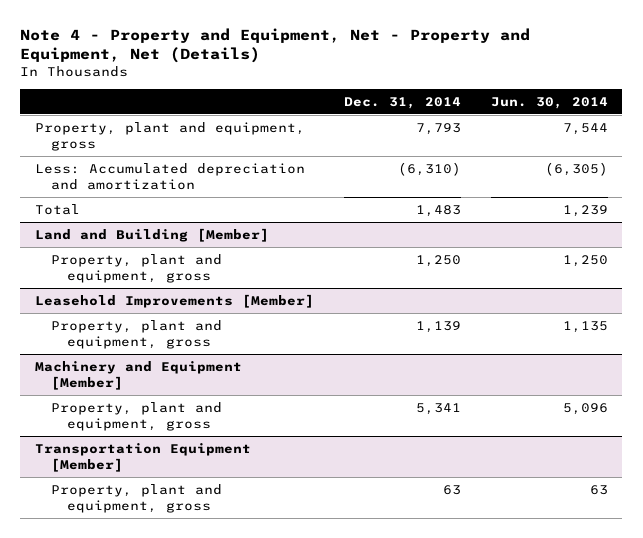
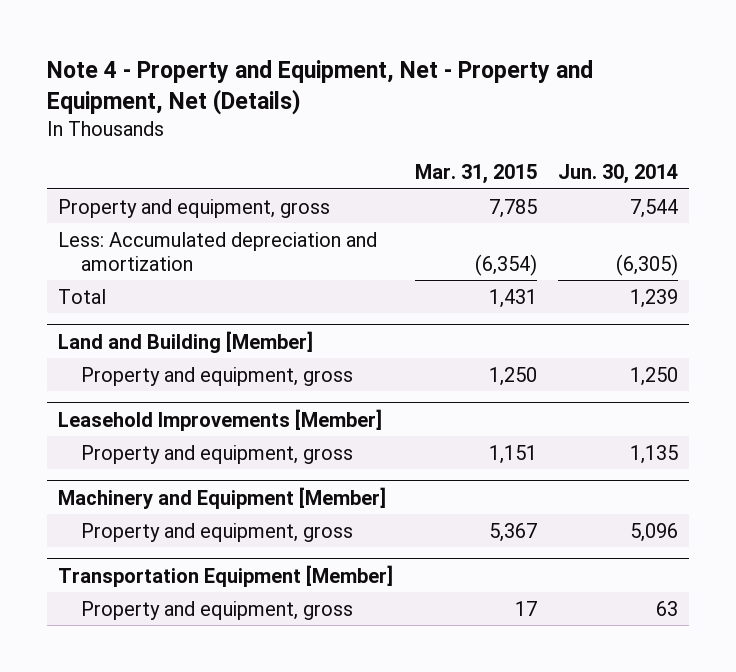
[343,96,461,109] Dec. 31, 2014 -> none
none -> [414,164,537,185] Mar. 31, 2015
[35,121,306,151] Property, plant and equipment, gross -> [57,198,330,218] Property and equipment, gross
[51,253,223,283] Property, plant and equipment, gross -> [80,366,353,386] Property and equipment, gross
[51,319,223,349] Property, plant and equipment, gross -> [80,444,353,464] Property and equipment, gross
[51,401,223,431] Property, plant and equipment, gross -> [80,522,353,542] Property and equipment, gross
[51,483,223,513] Property, plant and equipment, gross -> [80,600,353,620] Property and equipment, gross

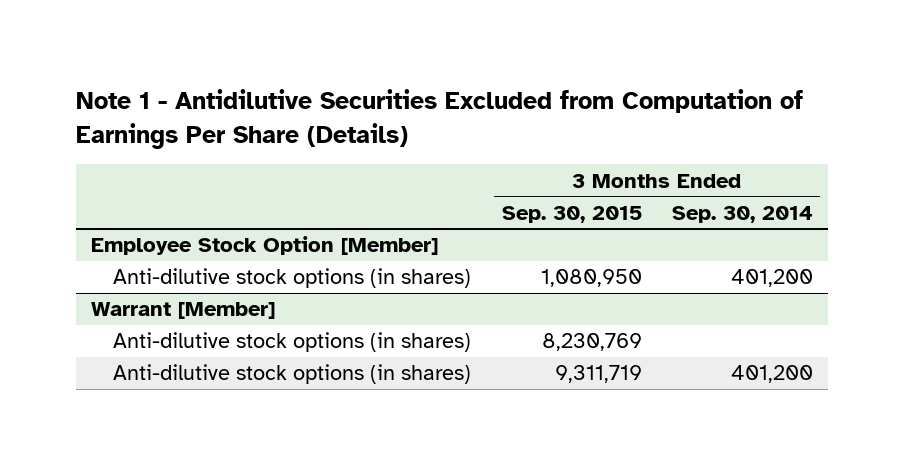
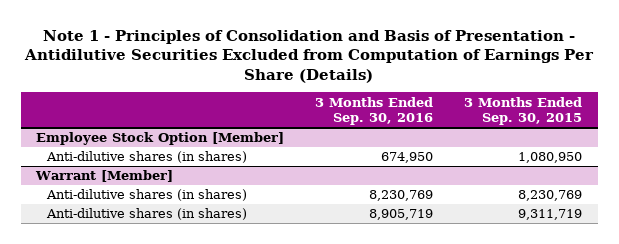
[75,89,803,149] Note 1 - Antidilutive Securities Excluded from Computation of Earnings Per Share (Details) -> [24,29,595,83] Note 1 - Principles of Consolidation and Basis of Presentation - Antidilutive Securities Excluded from Computation of Earnings Per Share (Details)
[671,205,813,223] Sep. 30, 2014 -> none
none -> [315,96,434,126] 3 Months Ended Sep. 30, 2016
[113,268,472,289] Anti-dilutive stock options (in shares) -> [46,151,248,164] Anti-dilutive shares (in shares)
[113,332,472,353] Anti-dilutive stock options (in shares) -> [46,189,248,202] Anti-dilutive shares (in shares)
[113,364,472,385] Anti-dilutive stock options (in shares) -> [46,208,248,221] Anti-dilutive shares (in shares)

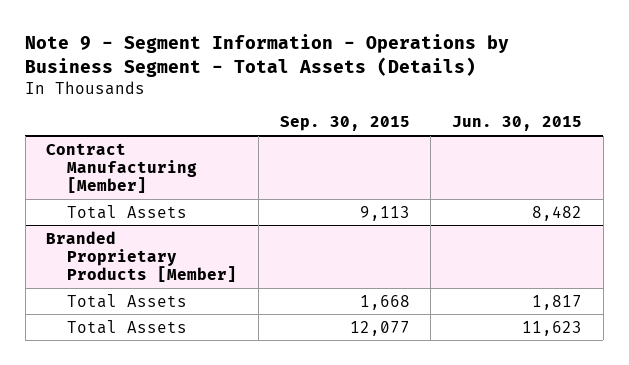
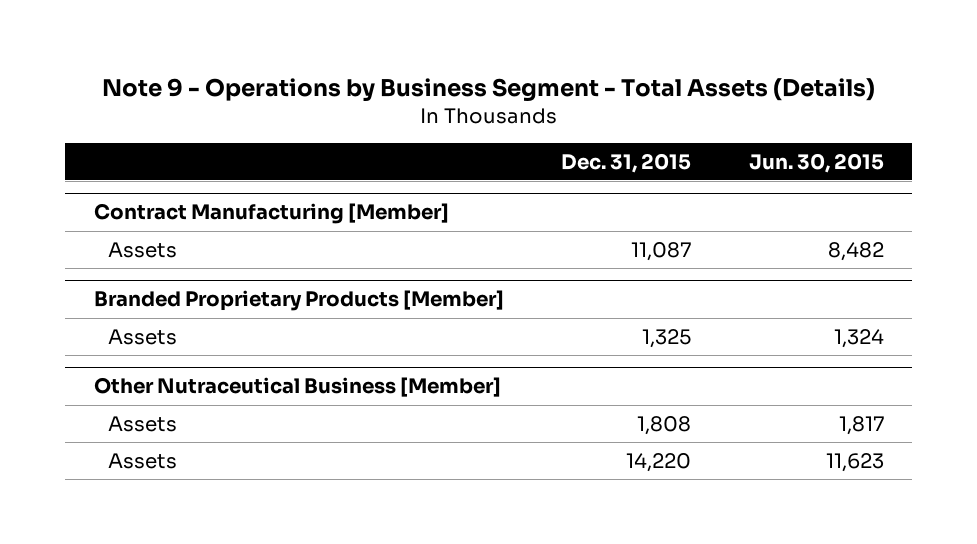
[25,34,510,77] Note 9 - Segment Information - Operations by Business Segment - Total Assets (Details) -> [101,77,875,102] Note 9 - Operations by Business Segment - Total Assets (Details)
[279,116,410,132] Sep. 30, 2015 -> none
none -> [561,152,692,173] Dec. 31, 2015
[67,204,188,219] Total Assets -> [108,241,178,258] Assets
[67,293,188,308] Total Assets -> [108,328,178,345] Assets
[532,294,583,310] 1,817 -> [833,328,884,348] 1,324
none -> [93,377,501,398] Other Nutraceutical Business [Member]
[67,319,188,334] Total Assets -> [108,415,178,432] Assets
[522,320,583,336] 11,623 -> [838,415,884,435] 1,817
none -> [108,452,178,469] Assets

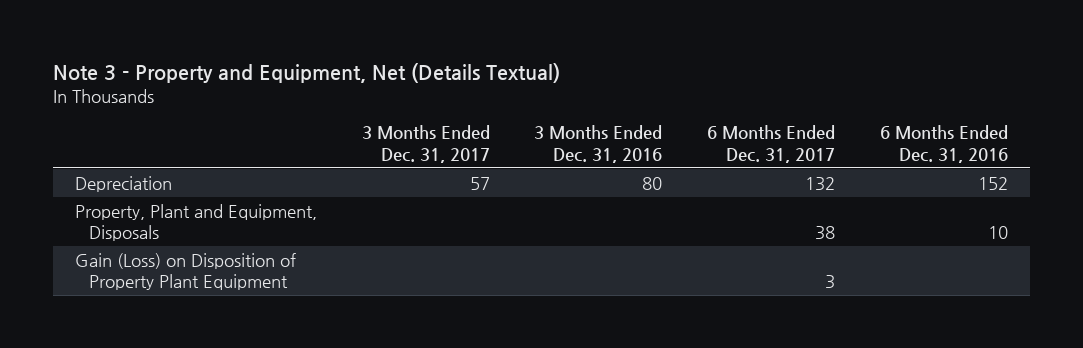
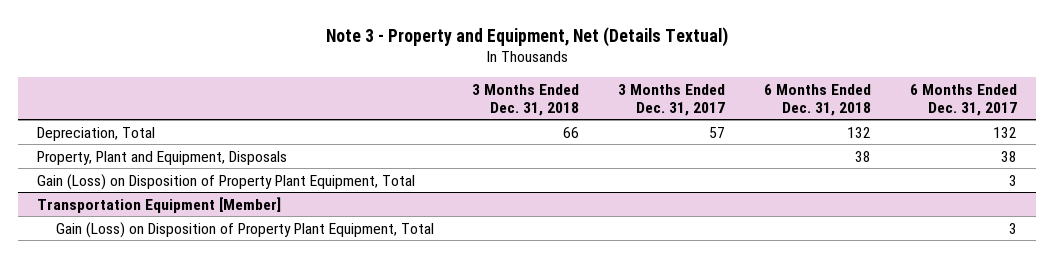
[534,125,663,164] 3 Months Ended Dec. 31, 2016 -> none
[879,125,1008,164] 6 Months Ended Dec. 31, 2016 -> none
none -> [472,84,580,116] 3 Months Ended Dec. 31, 2018
none -> [763,84,871,116] 6 Months Ended Dec. 31, 2018
[75,175,173,192] Depreciation -> [37,126,156,141] Depreciation, Total
[75,252,297,291] Gain (Loss) on Disposition of Property Plant Equipment -> [37,173,416,190] Gain (Loss) on Disposition of Property Plant Equipment, Total
none -> [37,196,282,213] Transportation Equipment [Member]
none -> [55,221,434,238] Gain (Loss) on Disposition of Property Plant Equipment, Total

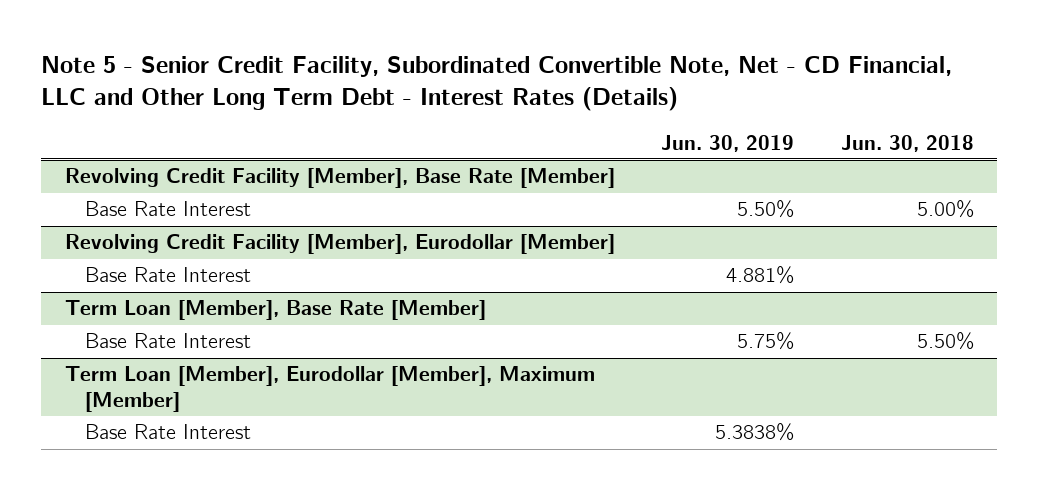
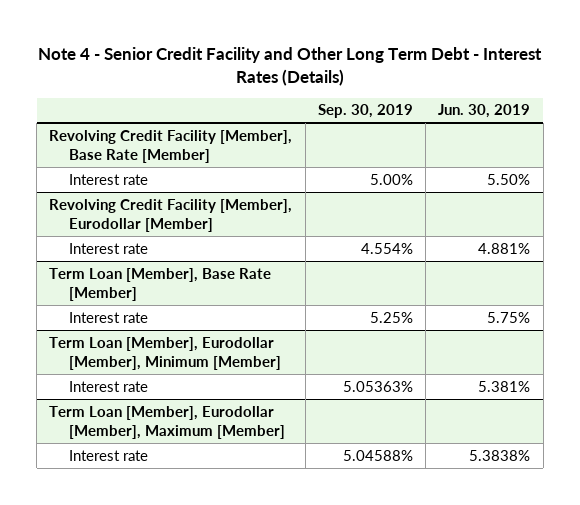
[41,56,953,112] Note 5 - Senior Credit Facility, Subordinated Convertible Note, Net - CD Financial, LLC and Other Long Term Debt - Interest Rates (Details) -> [37,46,542,86] Note 4 - Senior Credit Facility and Other Long Term Debt - Interest Rates (Details)
[840,134,974,152] Jun. 30, 2018 -> none
none -> [317,104,413,119] Sep. 30, 2019
[84,201,251,217] Base Rate Interest -> [68,173,148,185] Interest rate
[84,267,251,283] Base Rate Interest -> [68,242,148,254] Interest rate
[84,333,251,349] Base Rate Interest -> [68,311,148,323] Interest rate
none -> [49,336,281,370] Term Loan [Member], Eurodollar [Member], Minimum [Member]
none -> [68,380,148,392] Interest rate
[84,424,251,440] Base Rate Interest -> [68,449,148,461] Interest rate

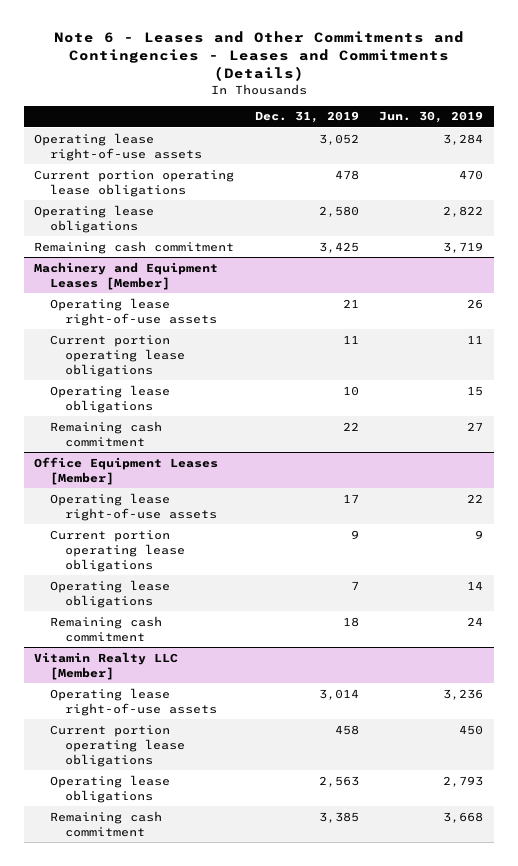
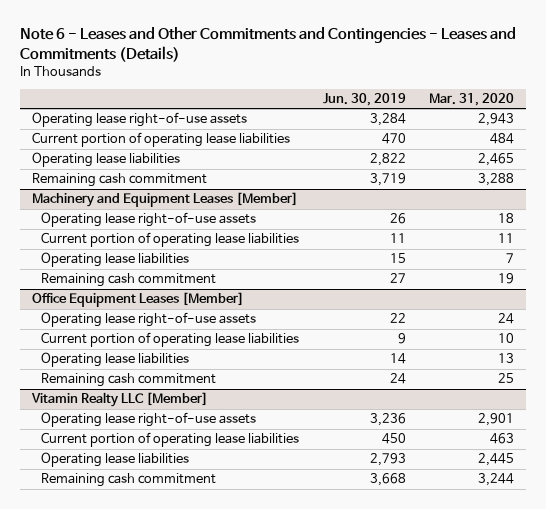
[254,111,359,124] Dec. 31, 2019 -> none
none -> [429,92,515,106] Mar. 31, 2020
[34,169,235,197] Current portion operating lease obligations -> [31,132,290,148] Current portion of operating lease liabilities
[34,204,155,233] Operating lease obligations -> [31,152,180,168] Operating lease liabilities
[49,334,185,377] Current portion operating lease obligations -> [40,232,299,248] Current portion of operating lease liabilities
[49,384,170,413] Operating lease obligations -> [40,252,189,268] Operating lease liabilities
[49,529,185,572] Current portion operating lease obligations -> [40,332,299,348] Current portion of operating lease liabilities
[49,579,170,608] Operating lease obligations -> [40,352,189,368] Operating lease liabilities
[49,724,185,767] Current portion operating lease obligations -> [40,432,299,448] Current portion of operating lease liabilities
[49,774,170,803] Operating lease obligations -> [40,452,189,468] Operating lease liabilities

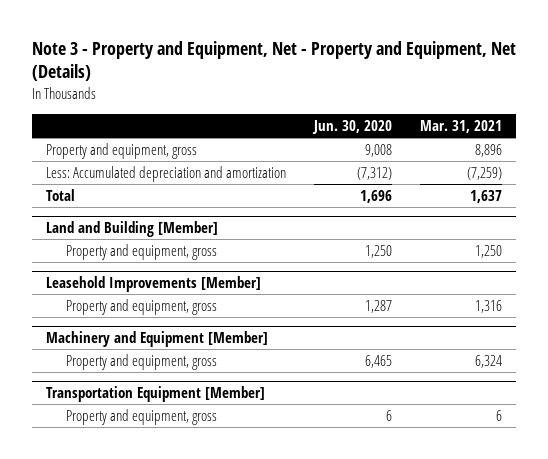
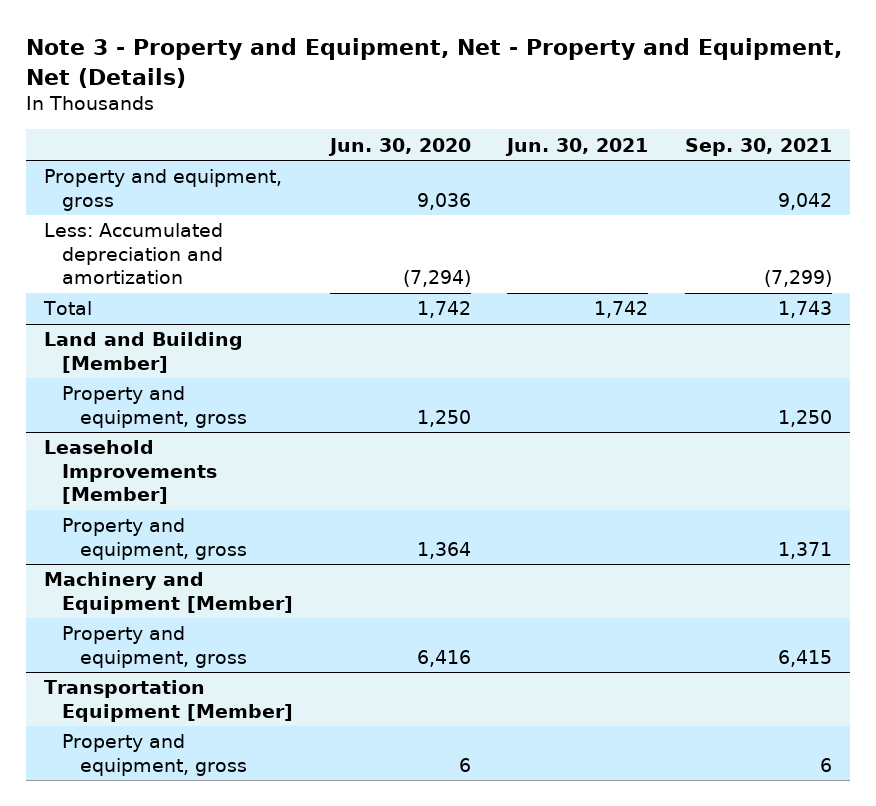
[420,119,503,133] Mar. 31, 2021 -> none
none -> [505,137,649,156] Jun. 30, 2021
none -> [684,137,832,156] Sep. 30, 2021
[364,143,392,157] 9,008 -> [416,192,471,210] 9,036
[356,166,392,180] (7,312) -> [402,270,471,288] (7,294)
[359,189,392,203] 1,696 -> [416,301,471,319] 1,742
[364,299,392,313] 1,287 -> [416,541,471,559] 1,364
[364,354,392,368] 6,465 -> [416,649,471,667] 6,416

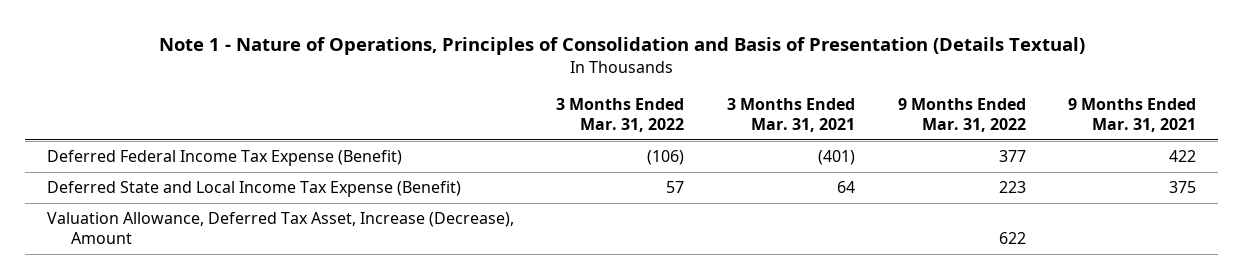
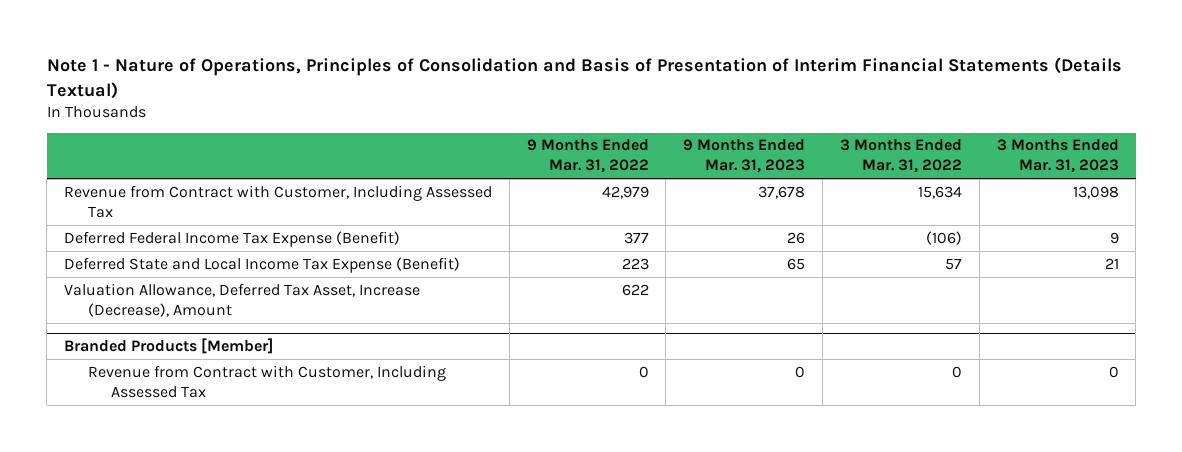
[158,36,1085,55] Note 1 - Nature of Operations, Principles of Consolidation and Basis of Presentation (Details Textual) -> [46,57,1122,99] Note 1 - Nature of Operations, Principles of Consolidation and Basis of Presentation of Interim Financial Statements (Details Textual)
[727,98,856,133] 3 Months Ended Mar. 31, 2021 -> none
[1068,98,1197,133] 9 Months Ended Mar. 31, 2021 -> none
none -> [683,139,806,174] 9 Months Ended Mar. 31, 2023
none -> [996,139,1119,174] 3 Months Ended Mar. 31, 2023
none -> [63,184,492,218] Revenue from Contract with Customer, Including Assessed Tax
none -> [63,337,273,354] Branded Products [Member]
none -> [87,364,446,398] Revenue from Contract with Customer, Including Assessed Tax

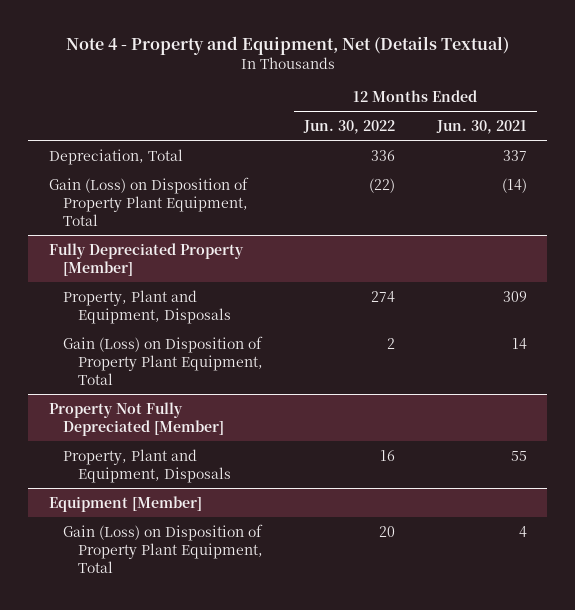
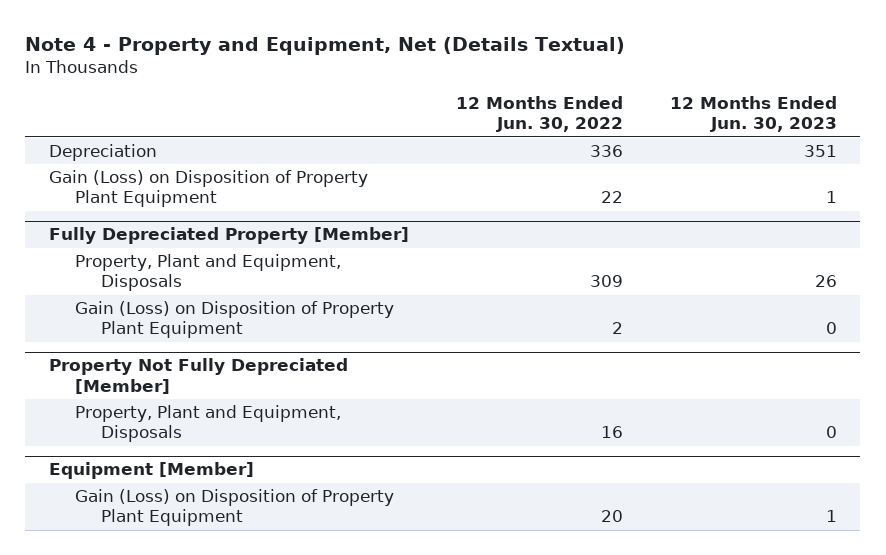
[435,120,527,135] Jun. 30, 2021 -> none
none -> [669,96,837,133] 12 Months Ended Jun. 30, 2023
[48,148,183,165] Depreciation, Total -> [48,144,157,162] Depreciation
[48,176,249,226] Gain (Loss) on Disposition of Property Plant Equipment, Total -> [48,170,368,208] Gain (Loss) on Disposition of Property Plant Equipment
[369,177,396,193] (22) -> [600,191,623,204] 22
[371,290,396,302] 274 -> [589,275,623,288] 309
[63,335,264,385] Gain (Loss) on Disposition of Property Plant Equipment, Total -> [74,301,394,339] Gain (Loss) on Disposition of Property Plant Equipment
[63,523,264,573] Gain (Loss) on Disposition of Property Plant Equipment, Total -> [74,489,394,527] Gain (Loss) on Disposition of Property Plant Equipment

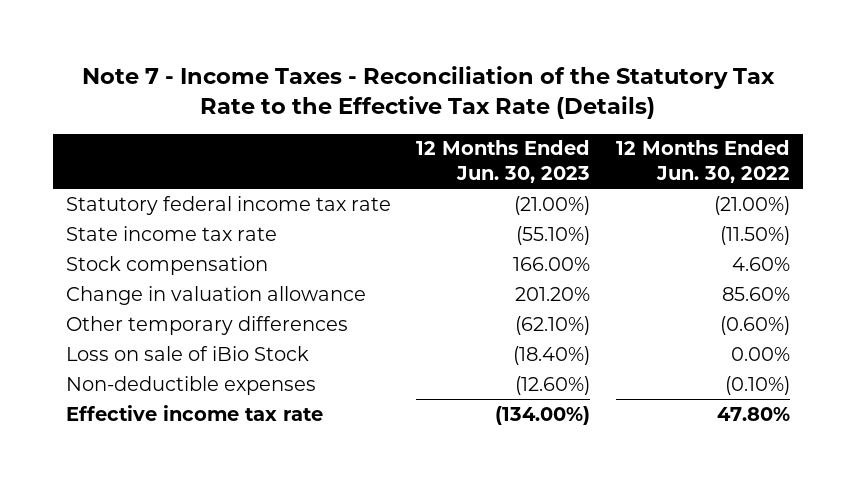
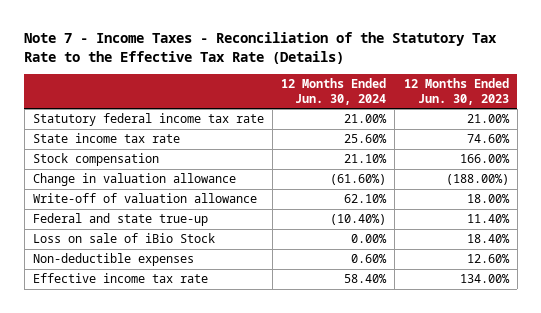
[615,140,790,184] 12 Months Ended Jun. 30, 2022 -> none
none -> [281,78,387,105] 12 Months Ended Jun. 30, 2024
[514,195,591,215] (21.00%) -> [466,114,510,124] 21.00%
[516,225,591,245] (55.10%) -> [466,134,510,144] 74.60%
[65,315,348,335] Other temporary differences -> none
[515,286,591,301] 201.20% -> [445,174,509,186] (188.00%)
none -> [32,193,257,204] Write-off of valuation allowance
none -> [32,213,208,227] Federal and state true-up
[513,345,591,365] (18.40%) -> [466,234,510,244] 18.40%
[515,375,591,395] (12.60%) -> [466,254,510,264] 12.60%
[495,405,591,425] (134.00%) -> [459,274,510,284] 134.00%

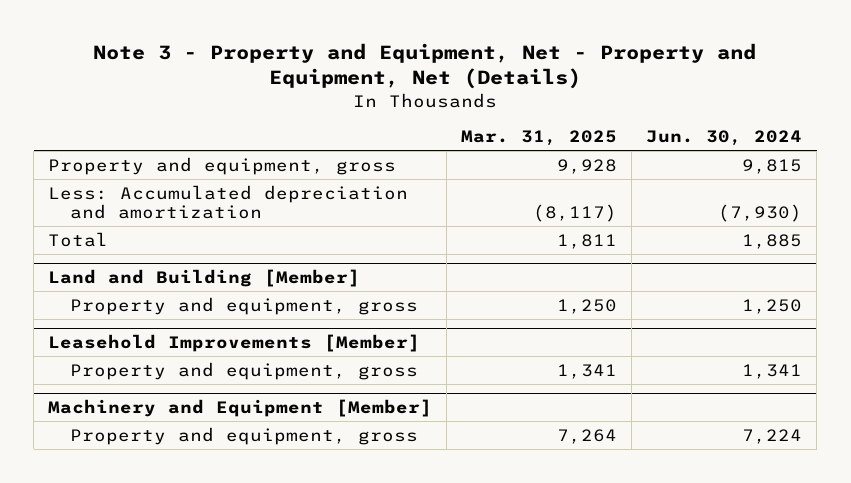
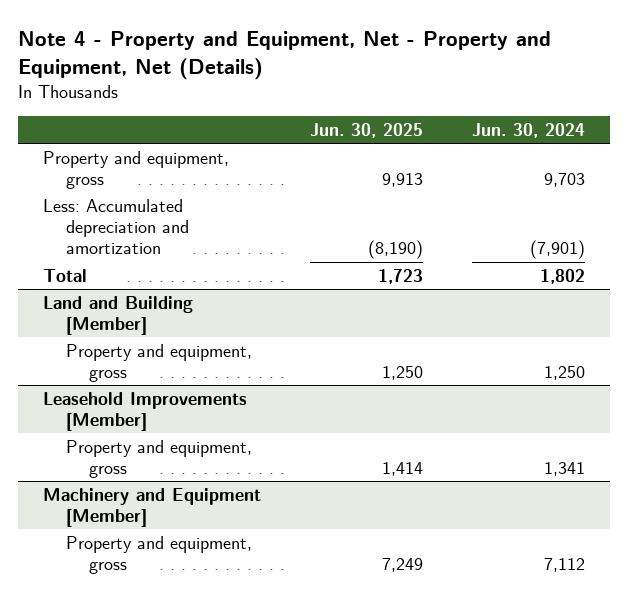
[93,43,757,90] Note 3 - Property and Equipment, Net - Property and Equipment, Net (Details) -> [17,30,551,80] Note 4 - Property and Equipment, Net - Property and Equipment, Net (Details)
[461,130,618,147] Mar. 31, 2025 -> none
none -> [309,122,423,138] Jun. 30, 2025
[742,158,803,174] 9,815 -> [544,173,586,188] 9,703
[718,203,803,222] (7,930) -> [530,240,586,260] (7,901)
[742,233,803,249] 1,885 -> [540,268,586,284] 1,802
[742,428,803,444] 7,224 -> [544,558,586,573] 7,112

